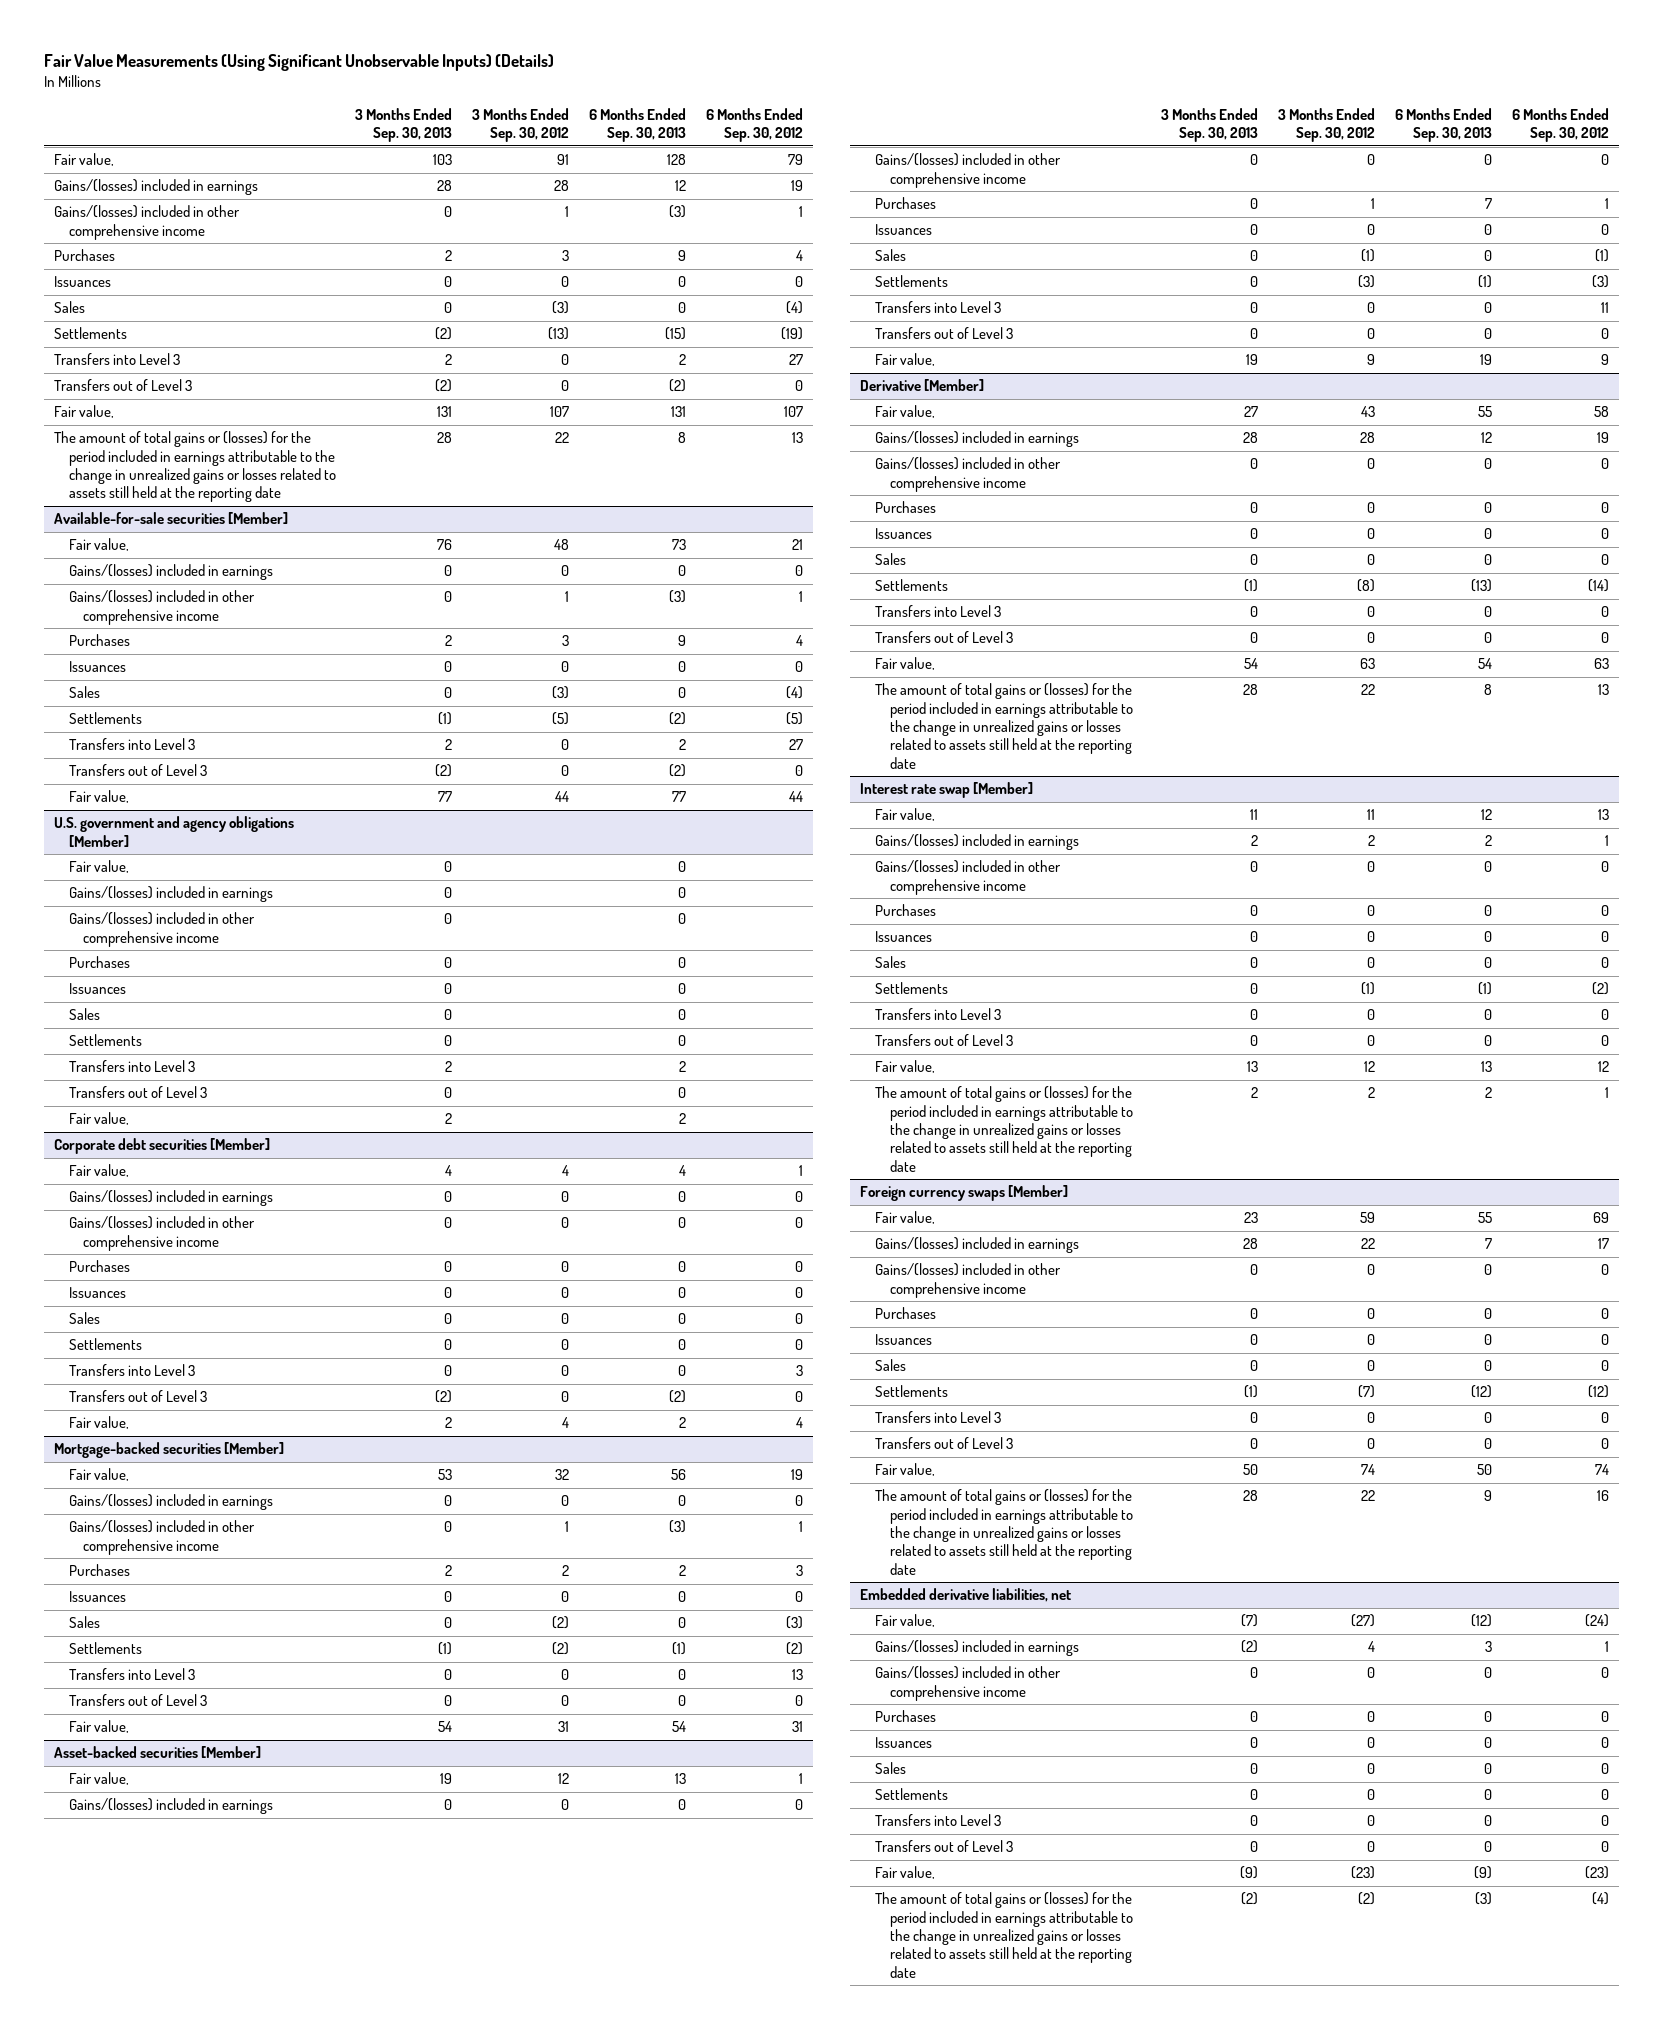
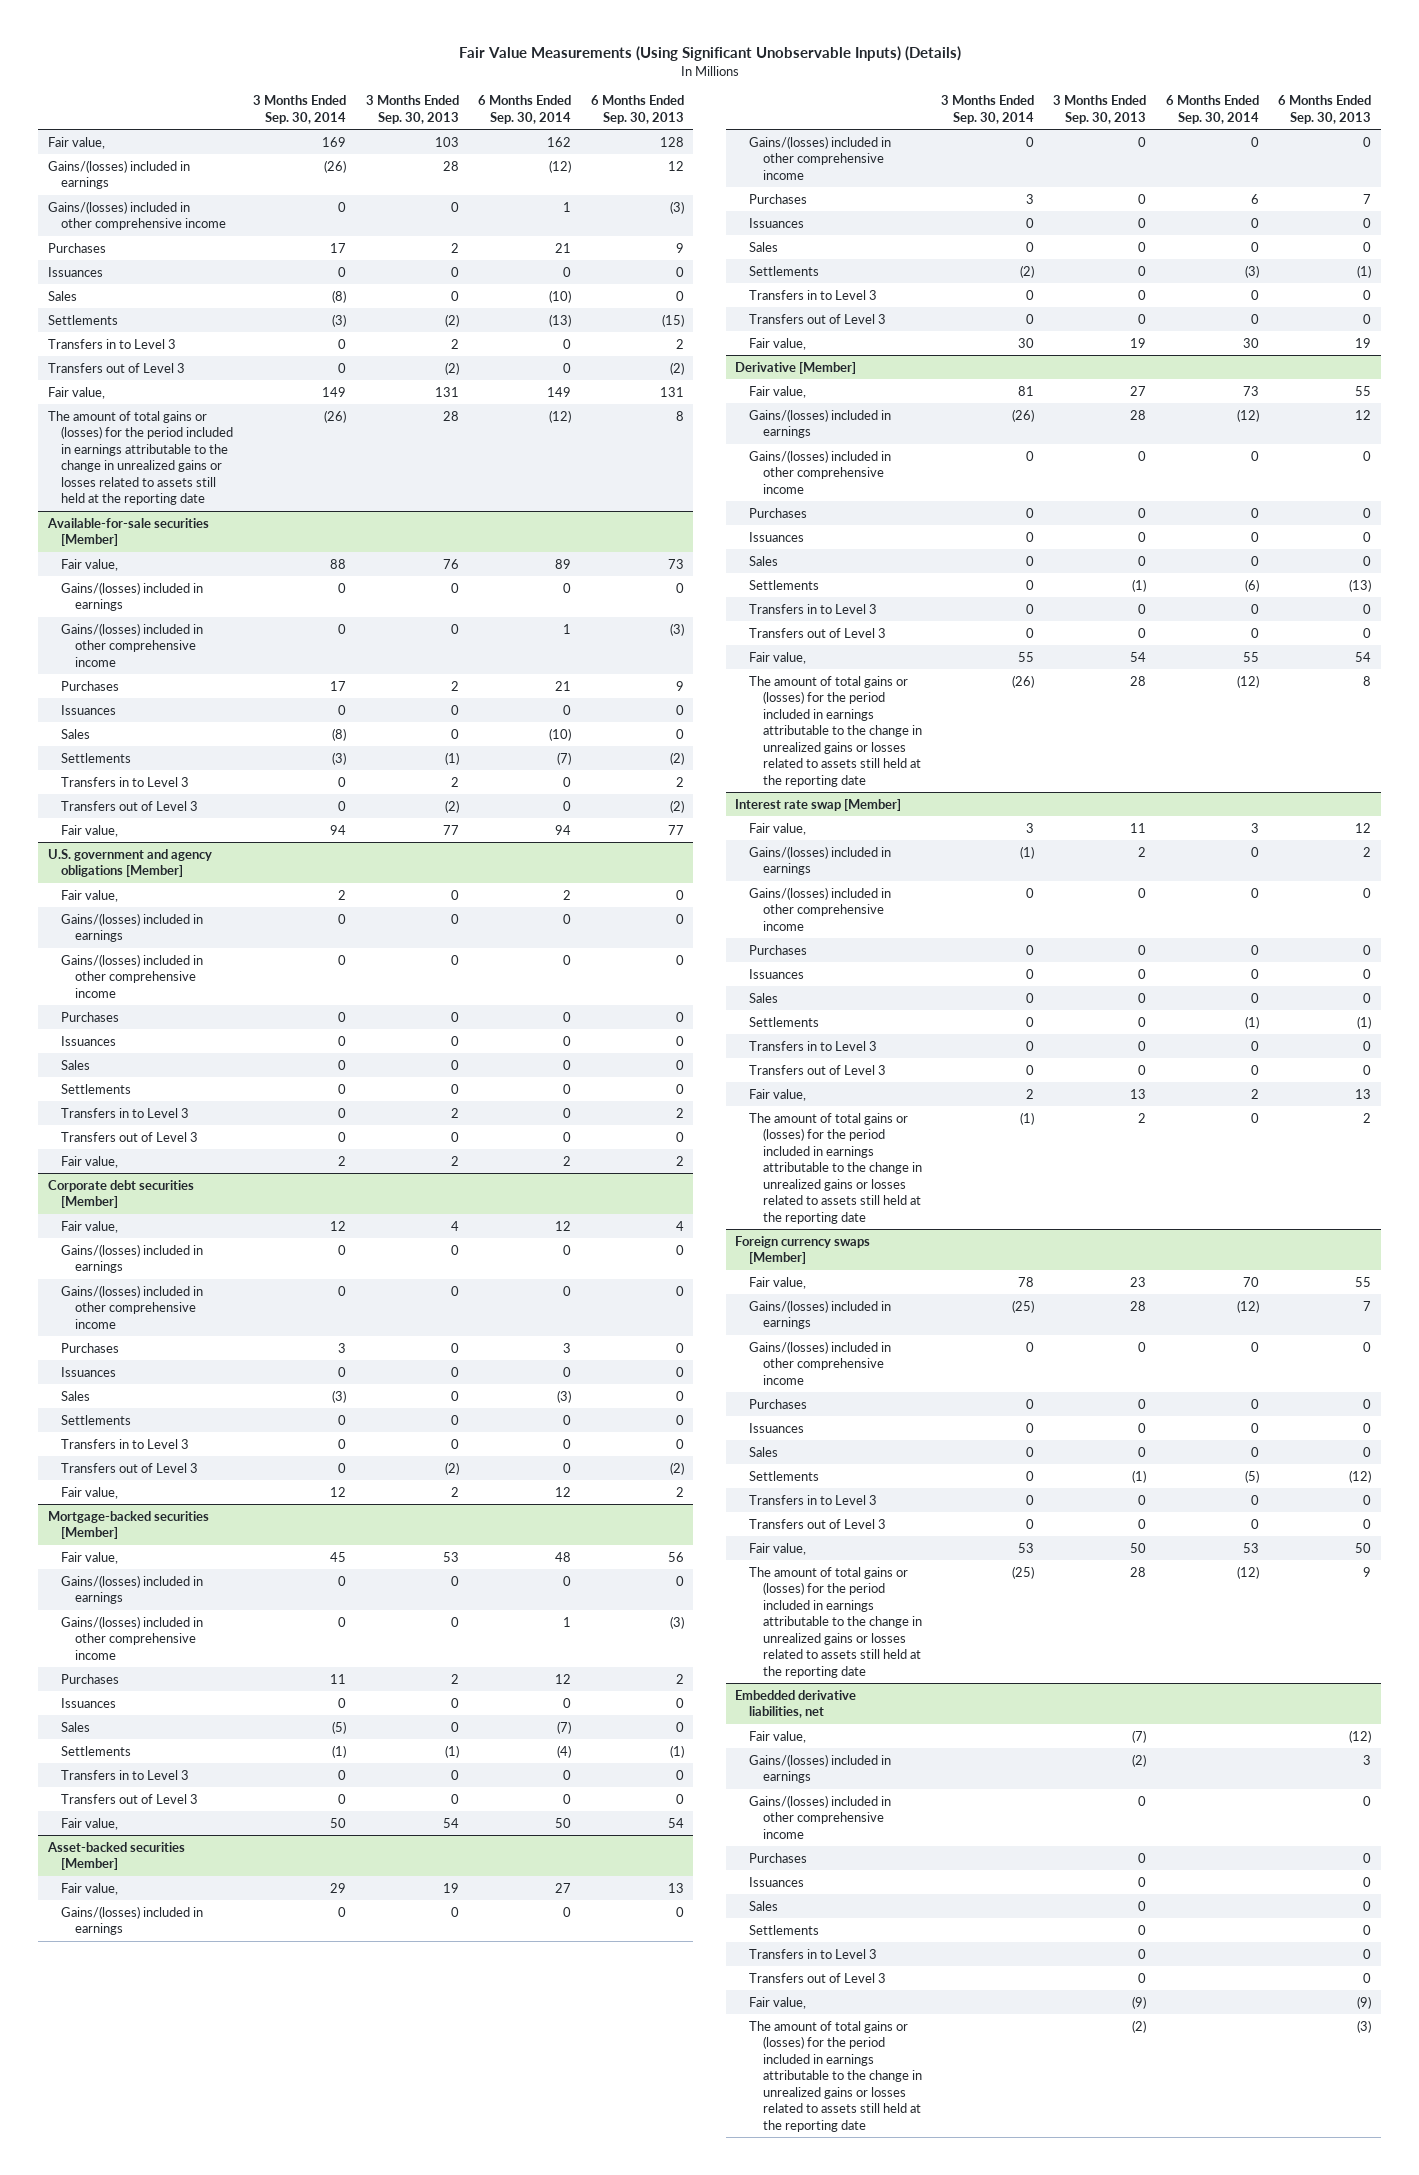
[472,107,570,143] 3 Months Ended Sep. 30, 2012 -> none
[705,107,803,143] 6 Months Ended Sep. 30, 2012 -> none
none -> [253,95,347,124] 3 Months Ended Sep. 30, 2014
none -> [478,95,572,124] 6 Months Ended Sep. 30, 2014
[53,353,180,366] Transfers into Level 3 -> [47,338,176,349] Transfers in to Level 3
[68,738,195,751] Transfers into Level 3 -> [61,776,190,787] Transfers in to Level 3
[68,1060,195,1073] Transfers into Level 3 -> [61,1107,190,1118] Transfers in to Level 3
[68,1364,195,1377] Transfers into Level 3 -> [61,1438,190,1449] Transfers in to Level 3
[68,1668,195,1681] Transfers into Level 3 -> [61,1769,190,1780] Transfers in to Level 3
[874,301,1001,314] Transfers into Level 3 -> [748,289,877,300] Transfers in to Level 3
[874,605,1001,618] Transfers into Level 3 -> [748,603,877,614] Transfers in to Level 3
[874,1008,1001,1021] Transfers into Level 3 -> [748,1040,877,1051] Transfers in to Level 3
[874,1411,1001,1424] Transfers into Level 3 -> [748,1494,877,1505] Transfers in to Level 3
[874,1814,1001,1827] Transfers into Level 3 -> [748,1948,877,1959] Transfers in to Level 3

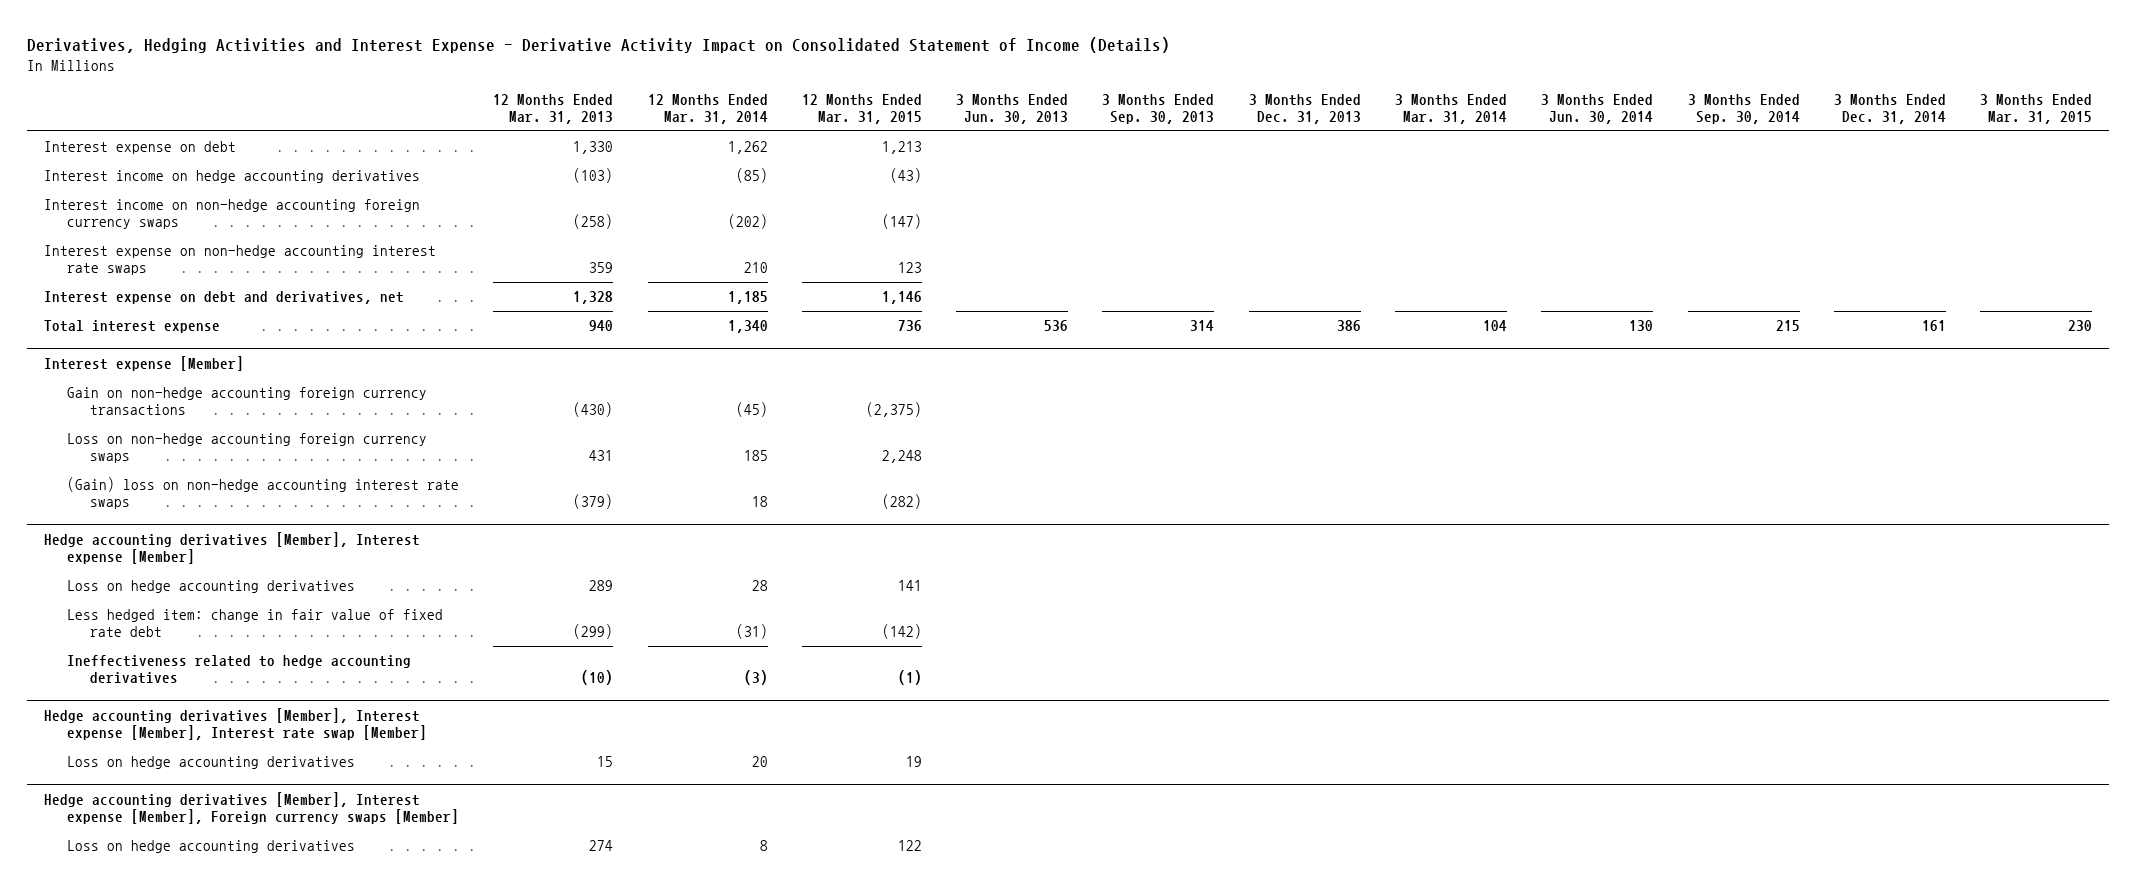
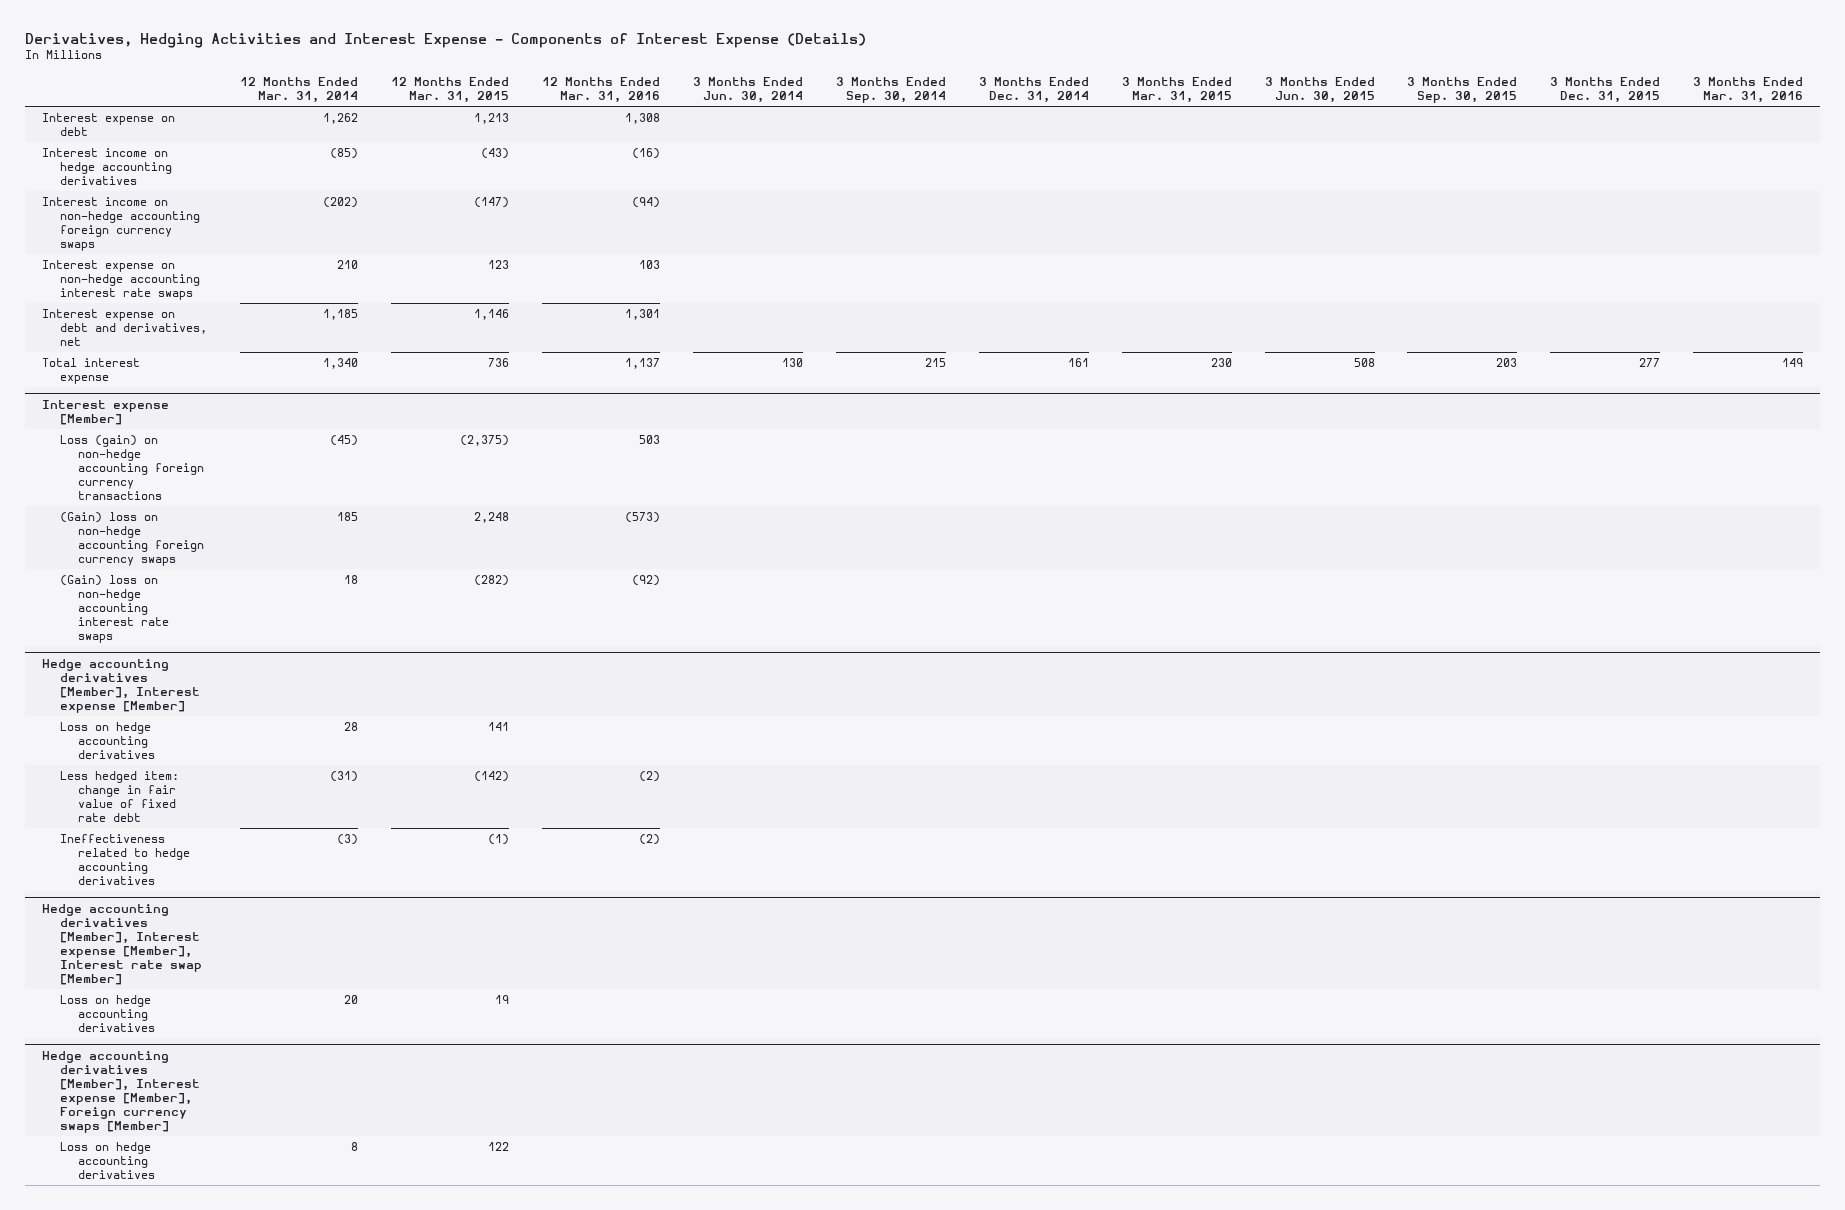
[26,36,1170,53] Derivatives, Hedging Activities and Interest Expense - Derivative Activity Impact on Consolidated Statement of Income (Details) -> [25,32,867,48] Derivatives, Hedging Activities and Interest Expense - Components of Interest Expense (Details)
[493,93,614,125] 12 Months Ended Mar. 31, 2013 -> none
[956,93,1069,125] 3 Months Ended Jun. 30, 2013 -> none
[1102,93,1215,125] 3 Months Ended Sep. 30, 2013 -> none
[1248,93,1361,125] 3 Months Ended Dec. 31, 2013 -> none
[1395,93,1508,125] 3 Months Ended Mar. 31, 2014 -> none
none -> [541,77,660,104] 12 Months Ended Mar. 31, 2016
none -> [1264,77,1375,104] 3 Months Ended Jun. 30, 2015
none -> [1407,77,1518,104] 3 Months Ended Sep. 30, 2015
none -> [1550,77,1661,104] 3 Months Ended Dec. 31, 2015
none -> [1693,77,1804,104] 3 Months Ended Mar. 31, 2016
[66,387,427,416] Gain on non-hedge accounting foreign currency transactions -> [60,435,205,500] Loss (gain) on non-hedge accounting foreign currency transactions
[66,433,427,464] Loss on non-hedge accounting foreign currency swaps -> [60,512,205,566] (Gain) loss on non-hedge accounting foreign currency swaps

